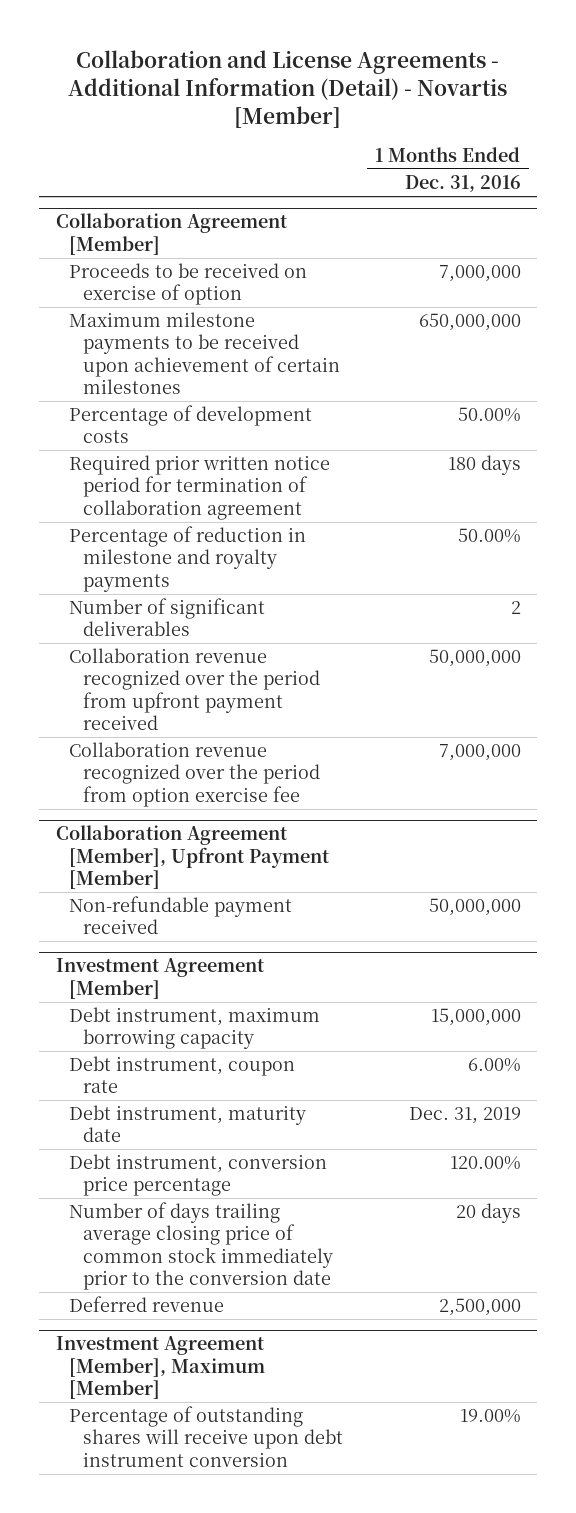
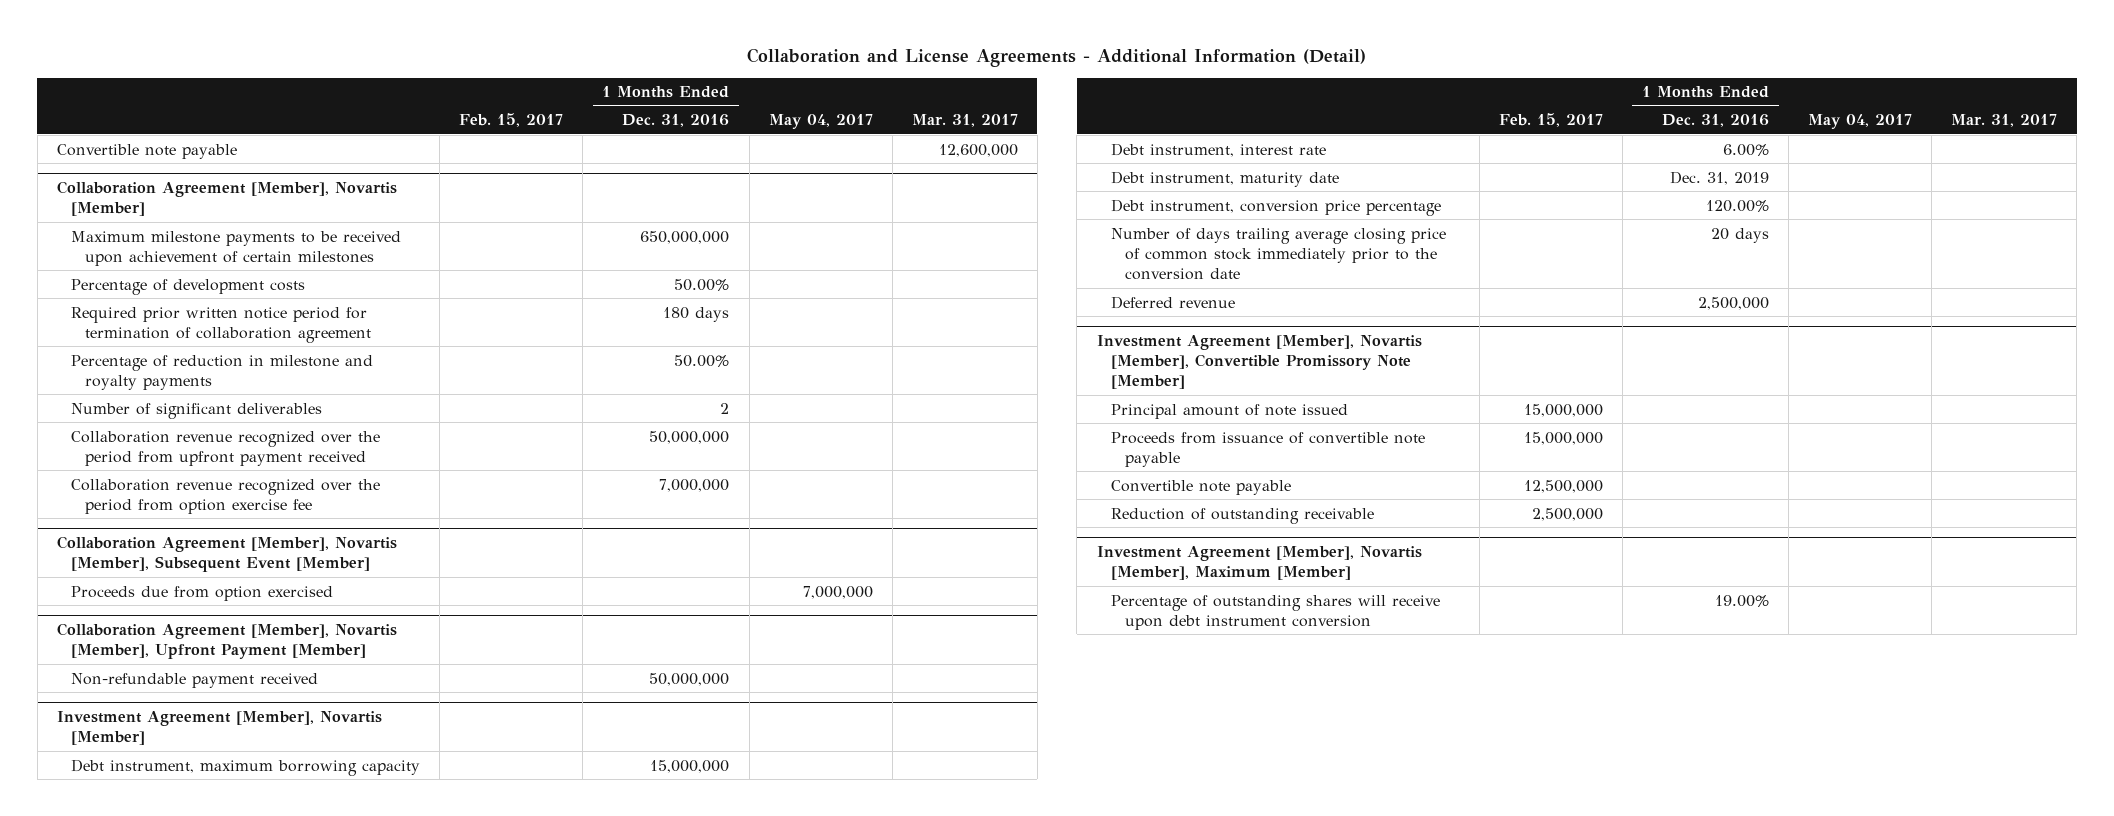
[68,49,508,128] Collaboration and License Agreements - Additional Information (Detail) - Novartis [Member] -> [747,47,1367,67] Collaboration and License Agreements - Additional Information (Detail)
none -> [459,113,564,128] Feb. 15, 2017
none -> [768,114,873,130] May 04, 2017
none -> [911,114,1018,128] Mar. 31, 2017
[69,263,308,306] Proceeds to be received on exercise of option -> none
none -> [56,143,237,159] Convertible note payable
[55,213,287,255] Collaboration Agreement [Member] -> [56,180,397,217] Collaboration Agreement [Member], Novartis [Member]
none -> [56,535,397,573] Collaboration Agreement [Member], Novartis [Member], Subsequent Event [Member]
none -> [71,585,334,601] Proceeds due from option exercised
[55,825,330,889] Collaboration Agreement [Member], Upfront Payment [Member] -> [56,622,397,660] Collaboration Agreement [Member], Novartis [Member], Upfront Payment [Member]
[55,958,264,999] Investment Agreement [Member] -> [56,710,382,746] Investment Agreement [Member], Novartis [Member]
[69,1056,296,1094] Debt instrument, coupon rate -> [1110,142,1326,157] Debt instrument, interest rate
none -> [1096,334,1422,390] Investment Agreement [Member], Novartis [Member], Convertible Promissory Note [Member]
none -> [1110,403,1348,419] Principal amount of note issued
none -> [1110,431,1425,467] Proceeds from issuance of convertible note payable
none -> [1110,479,1291,495] Convertible note payable
none -> [1110,507,1374,524] Reduction of outstanding receivable
[55,1336,266,1399] Investment Agreement [Member], Maximum [Member] -> [1096,545,1422,581] Investment Agreement [Member], Novartis [Member], Maximum [Member]

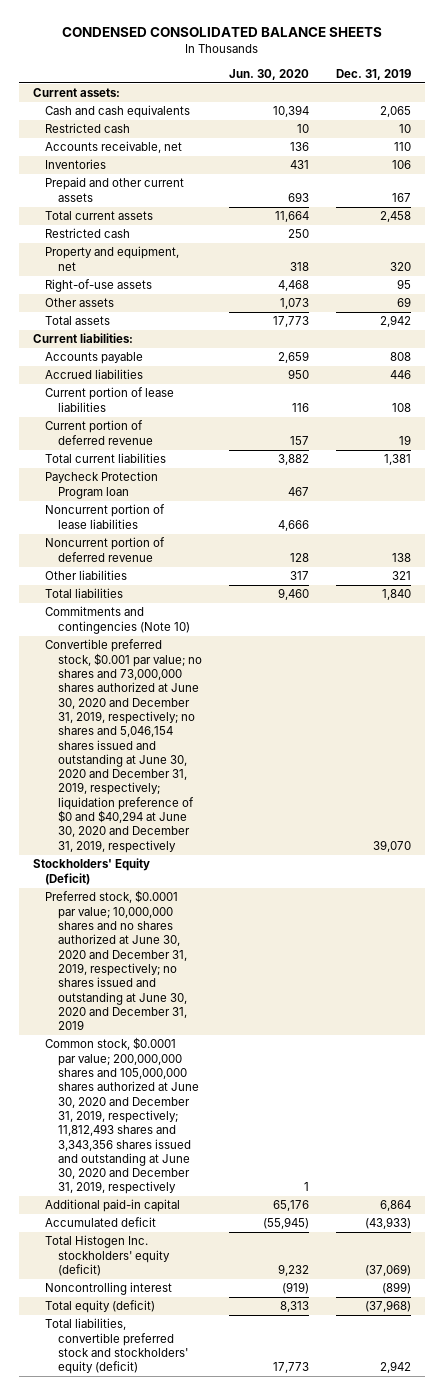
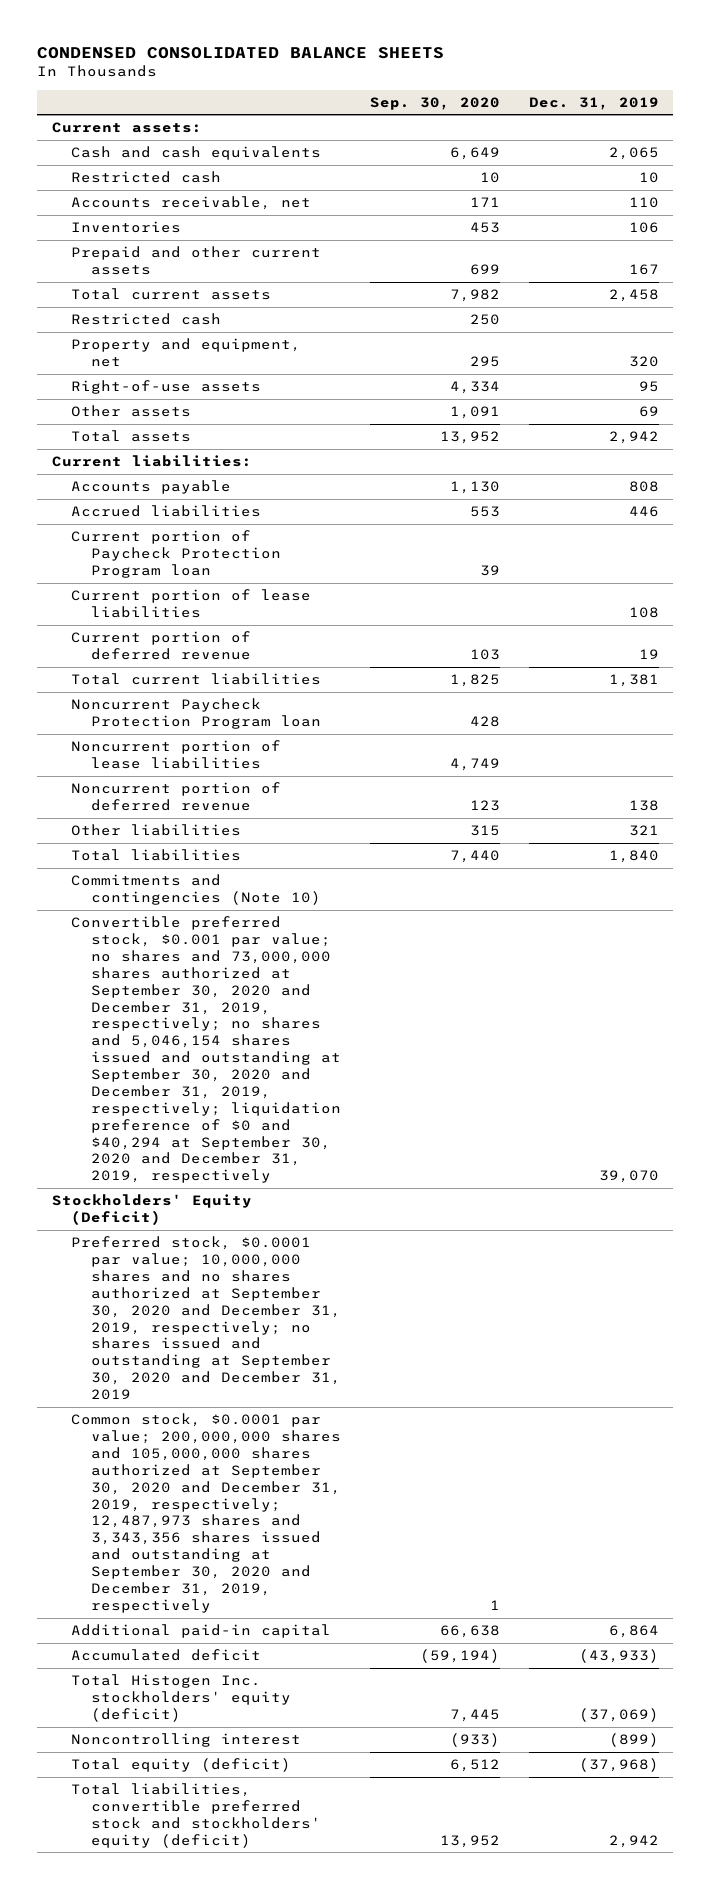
[229,68,310,80] Jun. 30, 2020 -> none
none -> [370,96,501,110] Sep. 30, 2020
none -> [71,530,282,578] Current portion of Paycheck Protection Program loan
[45,471,159,499] Paycheck Protection Program loan -> [71,698,322,730] Noncurrent Paycheck Protection Program loan
[45,639,202,853] Convertible preferred stock, $0.001 par value; no shares and 73,000,000 shares authorized at June 30, 2020 and December 31, 2019, respectively; no shares and 5,046,154 shares issued and outstanding at June 30, 2020 and December 31, 2019, respectively; liquidation preference of $0 and $40,294 at June 30, 2020 and December 31, 2019, respectively -> [71,916,342,1184] Convertible preferred stock, $0.001 par value; no shares and 73,000,000 shares authorized at September 30, 2020 and December 31, 2019, respectively; no shares and 5,046,154 shares issued and outstanding at September 30, 2020 and December 31, 2019, respectively; liquidation preference of $0 and $40,294 at September 30, 2020 and December 31, 2019, respectively
[45,890,187,1031] Preferred stock, $0.0001 par value; 10,000,000 shares and no shares authorized at June 30, 2020 and December 31, 2019, respectively; no shares issued and outstanding at June 30, 2020 and December 31, 2019 -> [71,1236,342,1401] Preferred stock, $0.0001 par value; 10,000,000 shares and no shares authorized at September 30, 2020 and December 31, 2019, respectively; no shares issued and outstanding at September 30, 2020 and December 31, 2019
[45,1037,199,1195] Common stock, $0.0001 par value; 200,000,000 shares and 105,000,000 shares authorized at June 30, 2020 and December 31, 2019, respectively; 11,812,493 shares and 3,343,356 shares issued and outstanding at June 30, 2020 and December 31, 2019, respectively -> [71,1413,342,1613] Common stock, $0.0001 par value; 200,000,000 shares and 105,000,000 shares authorized at September 30, 2020 and December 31, 2019, respectively; 12,487,973 shares and 3,343,356 shares issued and outstanding at September 30, 2020 and December 31, 2019, respectively

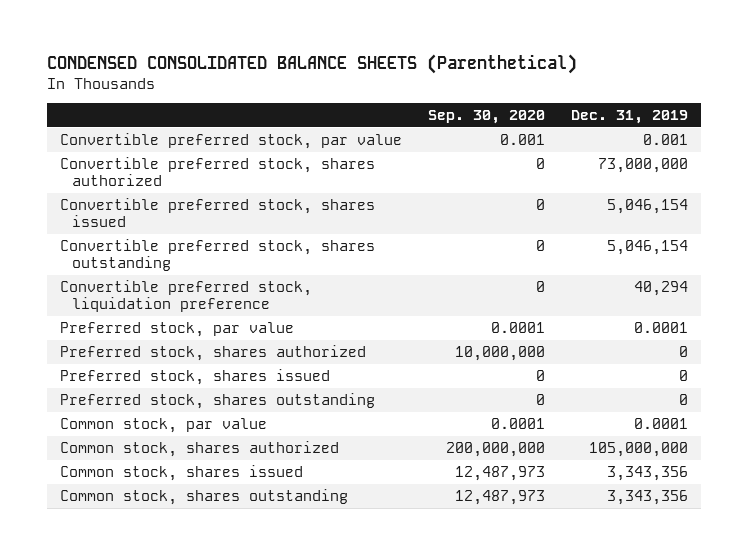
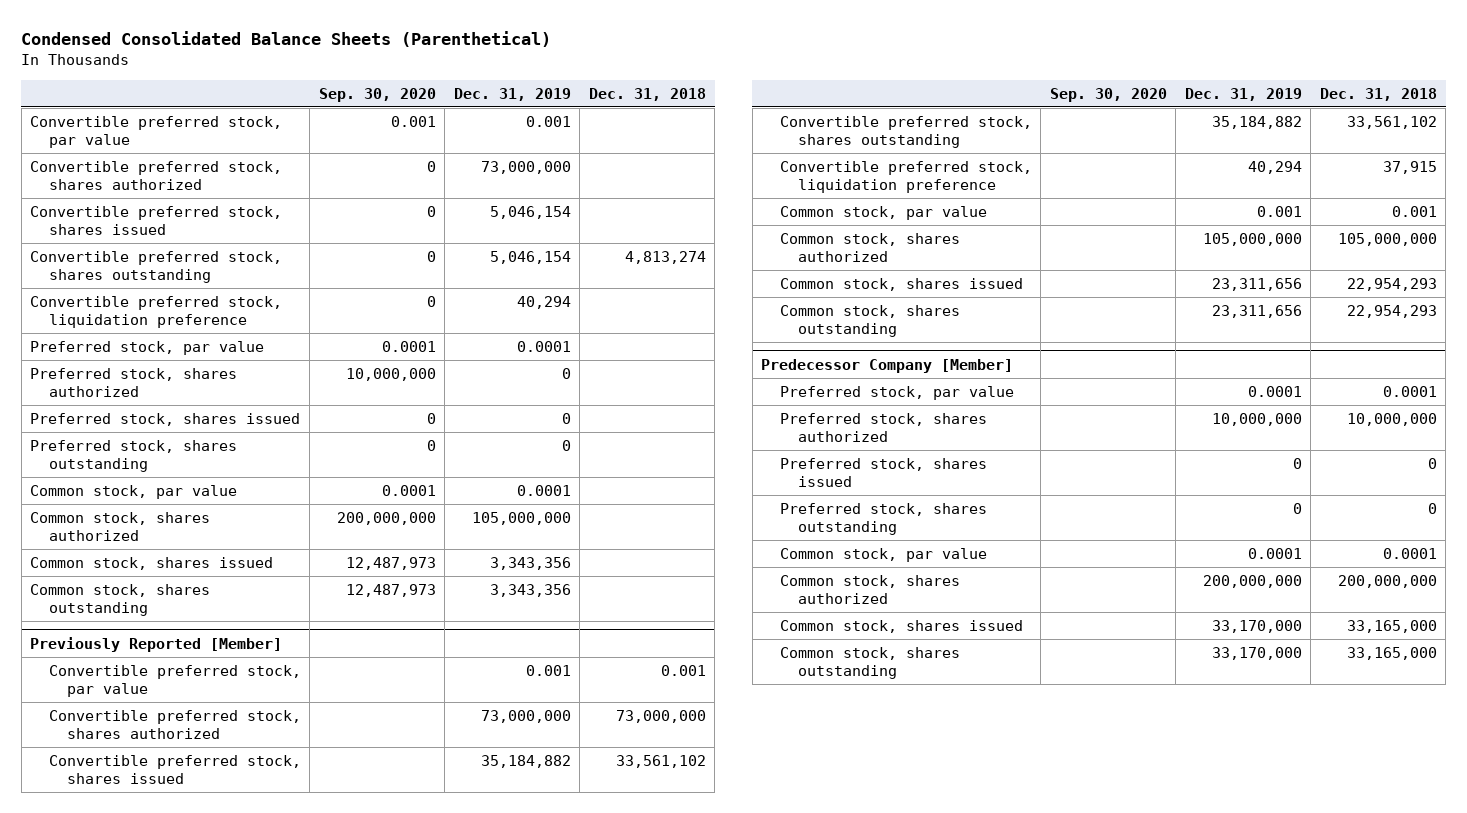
[47,54,578,75] CONDENSED CONSOLIDATED BALANCE SHEETS (Parenthetical) -> [21,30,552,47] Condensed Consolidated Balance Sheets (Parenthetical)
none -> [588,87,706,101] Dec. 31, 2018
none -> [30,636,283,652] Previously Reported [Member]
none -> [48,665,301,697] Convertible preferred stock, par value
none -> [48,710,301,739] Convertible preferred stock, shares authorized
none -> [48,755,301,784] Convertible preferred stock, shares issued
none -> [779,116,1032,148] Convertible preferred stock, shares outstanding
none -> [779,161,1032,193] Convertible preferred stock, liquidation preference
none -> [779,206,987,221] Common stock, par value
none -> [779,233,960,262] Common stock, shares authorized
none -> [779,278,1023,292] Common stock, shares issued
none -> [779,305,960,337] Common stock, shares outstanding
none -> [761,358,1014,373] Predecessor Company [Member]
none -> [779,386,1014,401] Preferred stock, par value
none -> [779,413,987,442] Preferred stock, shares authorized
none -> [779,458,987,487] Preferred stock, shares issued
none -> [779,503,987,535] Preferred stock, shares outstanding
none -> [779,548,987,563] Common stock, par value
none -> [779,575,960,604] Common stock, shares authorized
none -> [779,620,1023,634] Common stock, shares issued
none -> [779,647,960,679] Common stock, shares outstanding

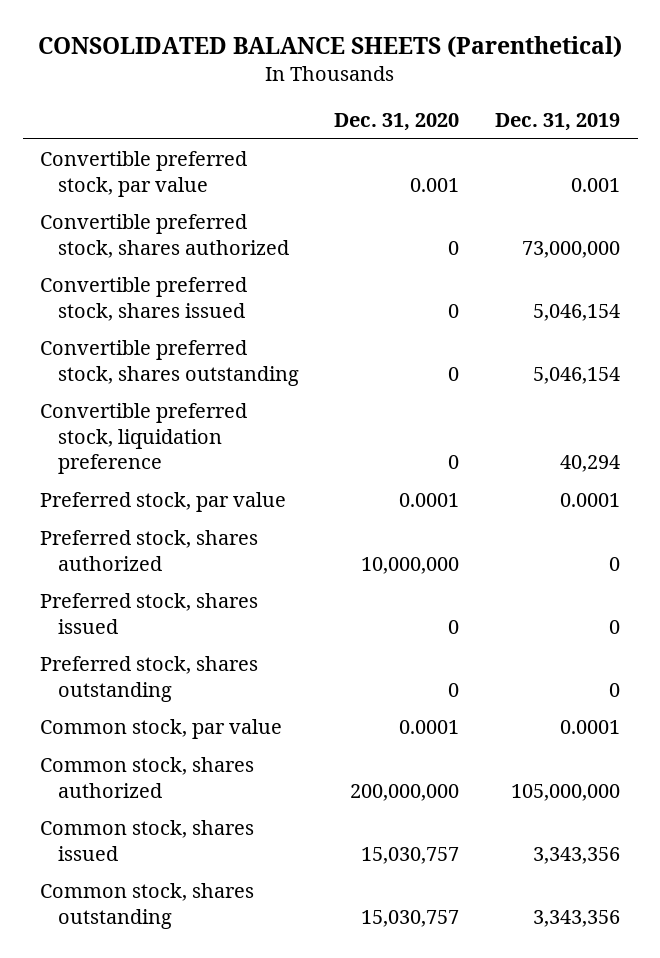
[21,30,552,47] Condensed Consolidated Balance Sheets (Parenthetical) -> [38,35,623,58] CONSOLIDATED BALANCE SHEETS (Parenthetical)
[318,87,436,102] Sep. 30, 2020 -> none
[588,87,706,101] Dec. 31, 2018 -> none
none -> [334,113,460,132] Dec. 31, 2020
[30,636,283,652] Previously Reported [Member] -> none
[48,665,301,697] Convertible preferred stock, par value -> none
[48,710,301,739] Convertible preferred stock, shares authorized -> none
[48,755,301,784] Convertible preferred stock, shares issued -> none
[779,116,1032,148] Convertible preferred stock, shares outstanding -> none
[779,161,1032,193] Convertible preferred stock, liquidation preference -> none
[779,206,987,221] Common stock, par value -> none
[779,233,960,262] Common stock, shares authorized -> none
[779,278,1023,292] Common stock, shares issued -> none
[779,305,960,337] Common stock, shares outstanding -> none
[761,358,1014,373] Predecessor Company [Member] -> none
[779,386,1014,401] Preferred stock, par value -> none
[779,413,987,442] Preferred stock, shares authorized -> none
[779,458,987,487] Preferred stock, shares issued -> none
[779,503,987,535] Preferred stock, shares outstanding -> none
[779,548,987,563] Common stock, par value -> none
[779,575,960,604] Common stock, shares authorized -> none
[779,620,1023,634] Common stock, shares issued -> none
[779,647,960,679] Common stock, shares outstanding -> none

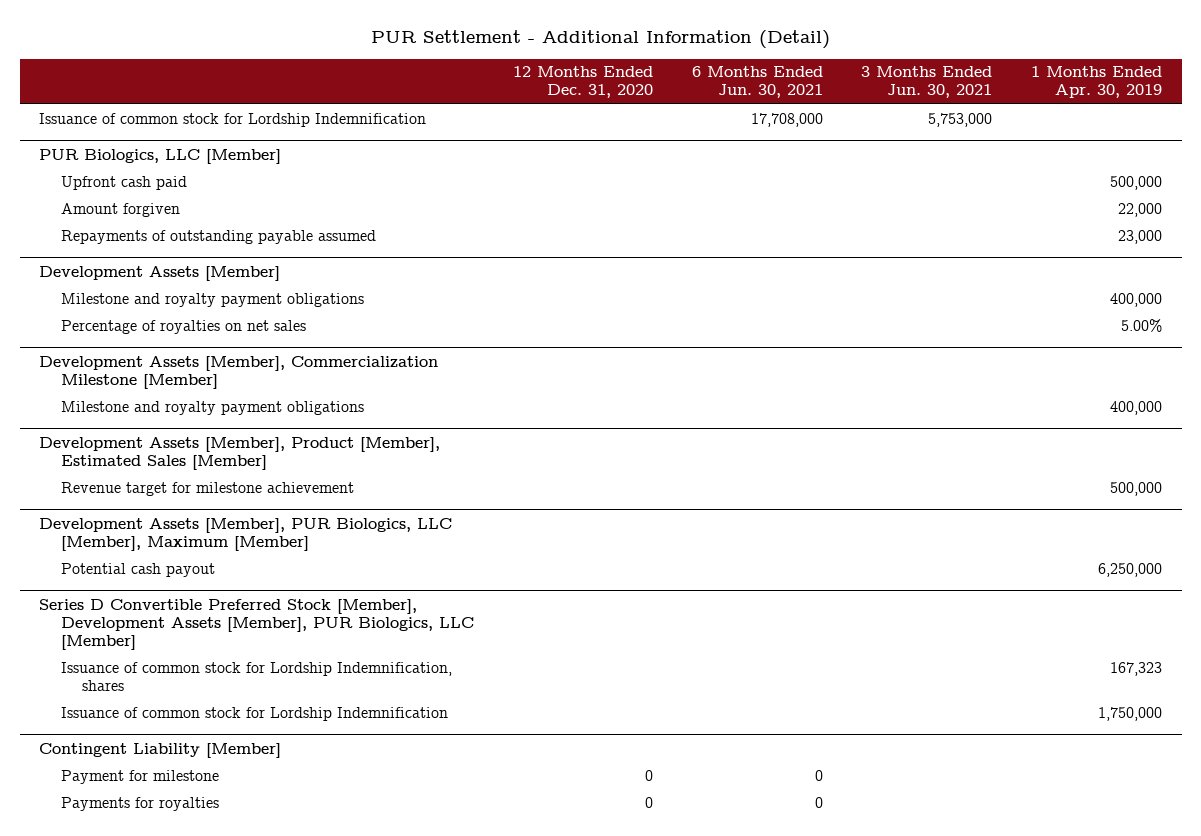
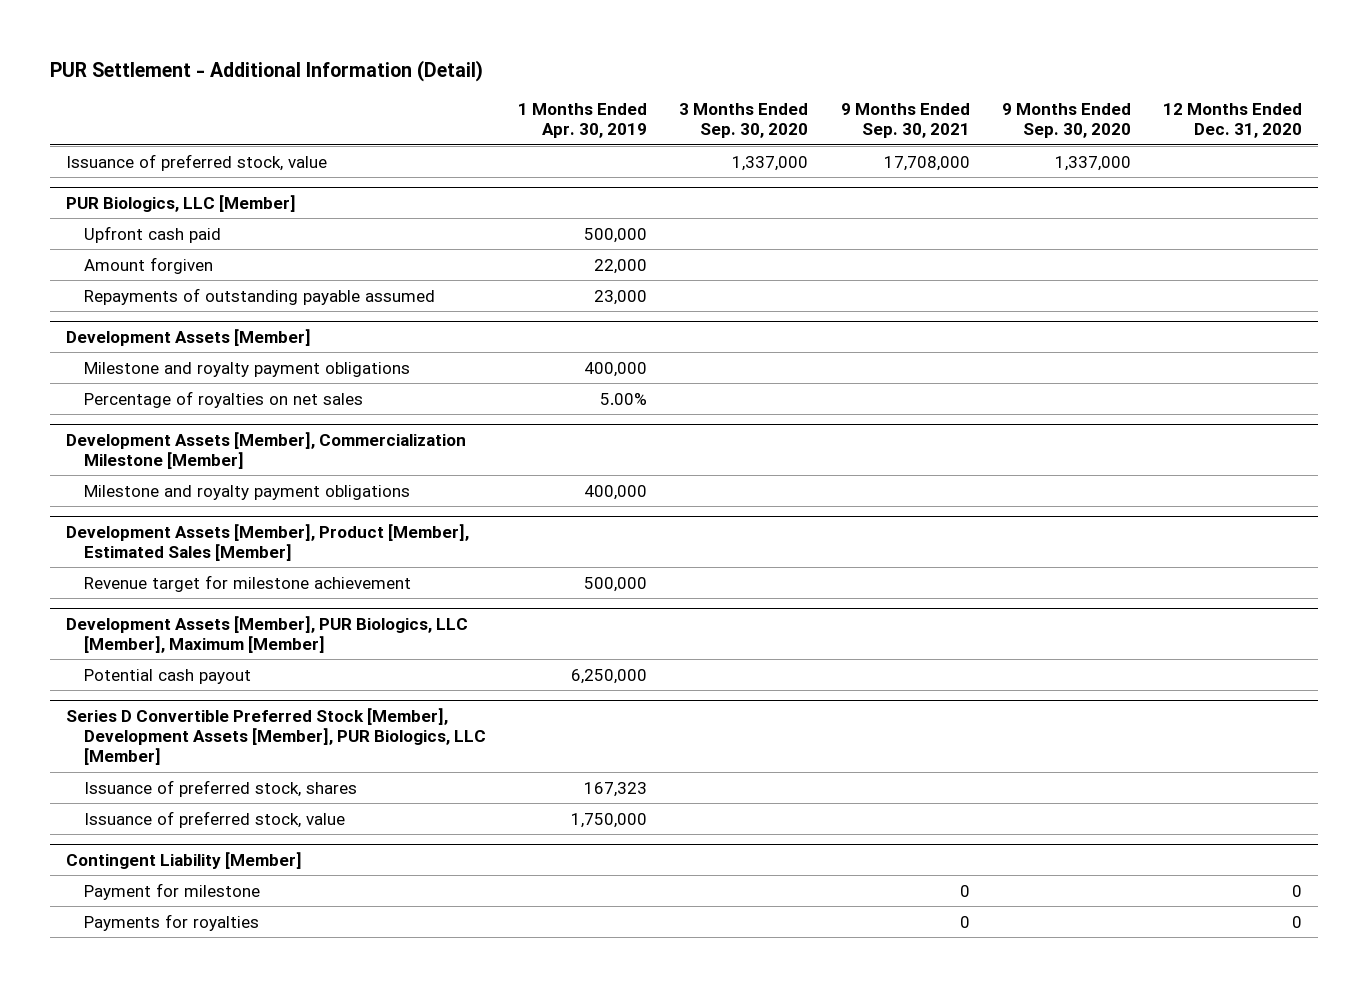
[691,66,823,99] 6 Months Ended Jun. 30, 2021 -> none
[861,66,993,99] 3 Months Ended Jun. 30, 2021 -> none
none -> [679,103,809,139] 3 Months Ended Sep. 30, 2020
none -> [840,103,970,139] 9 Months Ended Sep. 30, 2021
none -> [1001,103,1131,139] 9 Months Ended Sep. 30, 2020
[39,112,427,127] Issuance of common stock for Lordship Indemnification -> [66,153,328,171] Issuance of preferred stock, value
[60,661,452,691] Issuance of common stock for Lordship Indemnification, shares -> [83,779,357,797] Issuance of preferred stock, shares
[60,706,448,721] Issuance of common stock for Lordship Indemnification -> [83,810,345,828] Issuance of preferred stock, value

